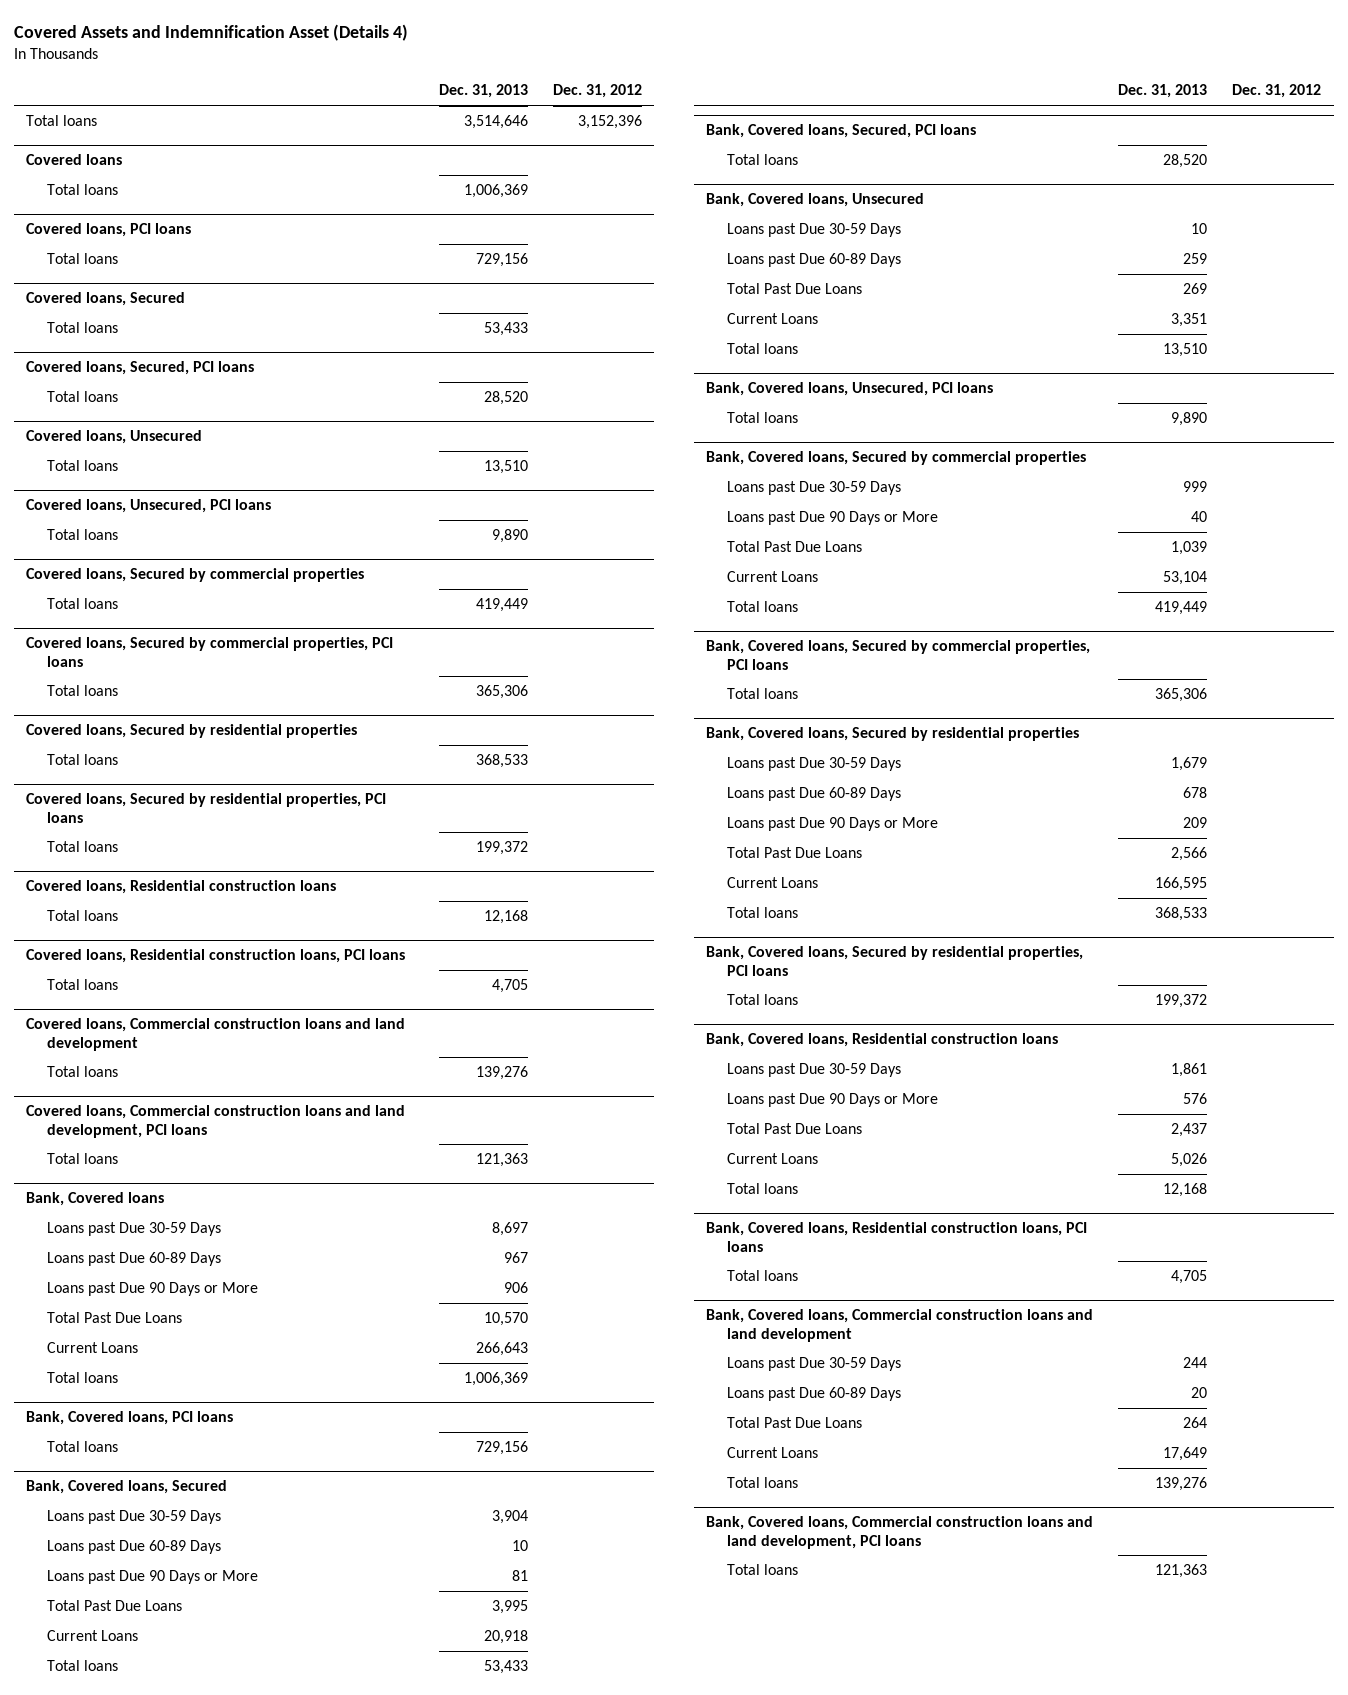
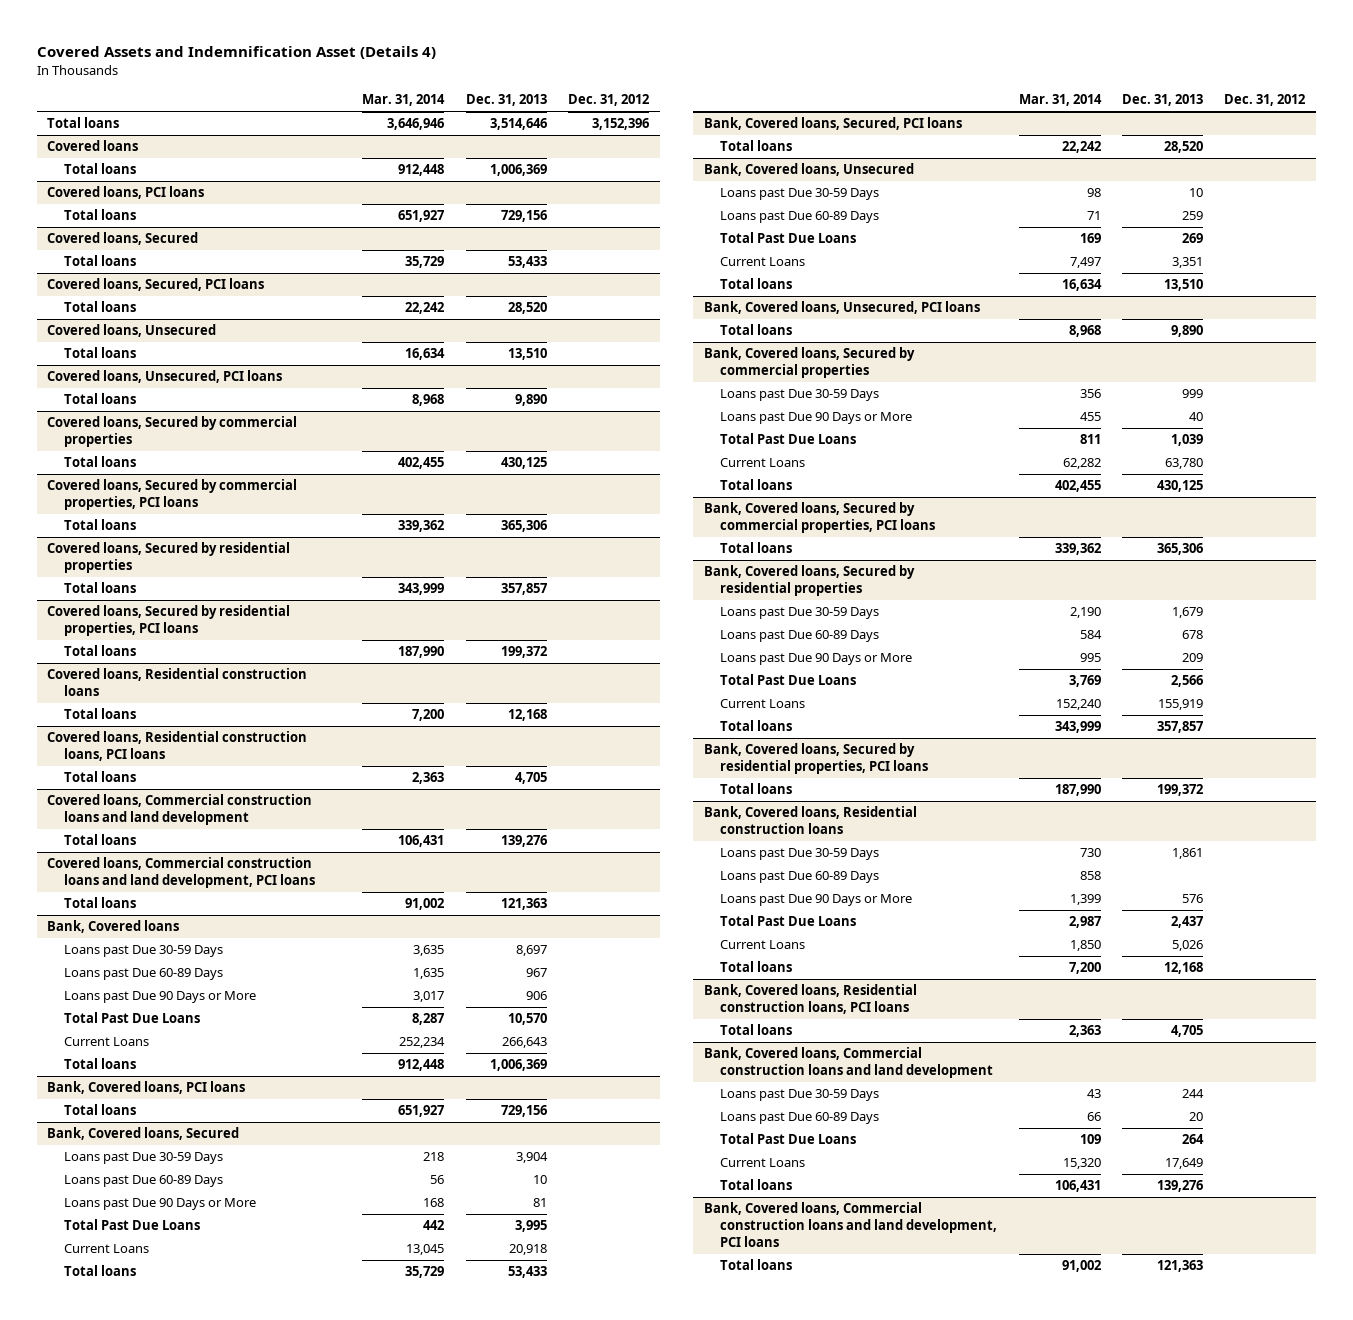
none -> [362,94,446,107] Mar. 31, 2014
[475,598,528,613] 419,449 -> [500,457,547,470] 430,125
[475,754,528,769] 368,533 -> [500,583,547,596] 357,857
[1163,571,1208,586] 53,104 -> [1165,458,1204,470] 63,780
[1155,601,1208,616] 419,449 -> [1157,480,1204,493] 430,125
[1155,877,1208,892] 166,595 -> [1158,699,1204,711] 155,919
[1155,907,1208,922] 368,533 -> [1157,721,1204,734] 357,857
none -> [720,871,880,884] Loans past Due 60-89 Days

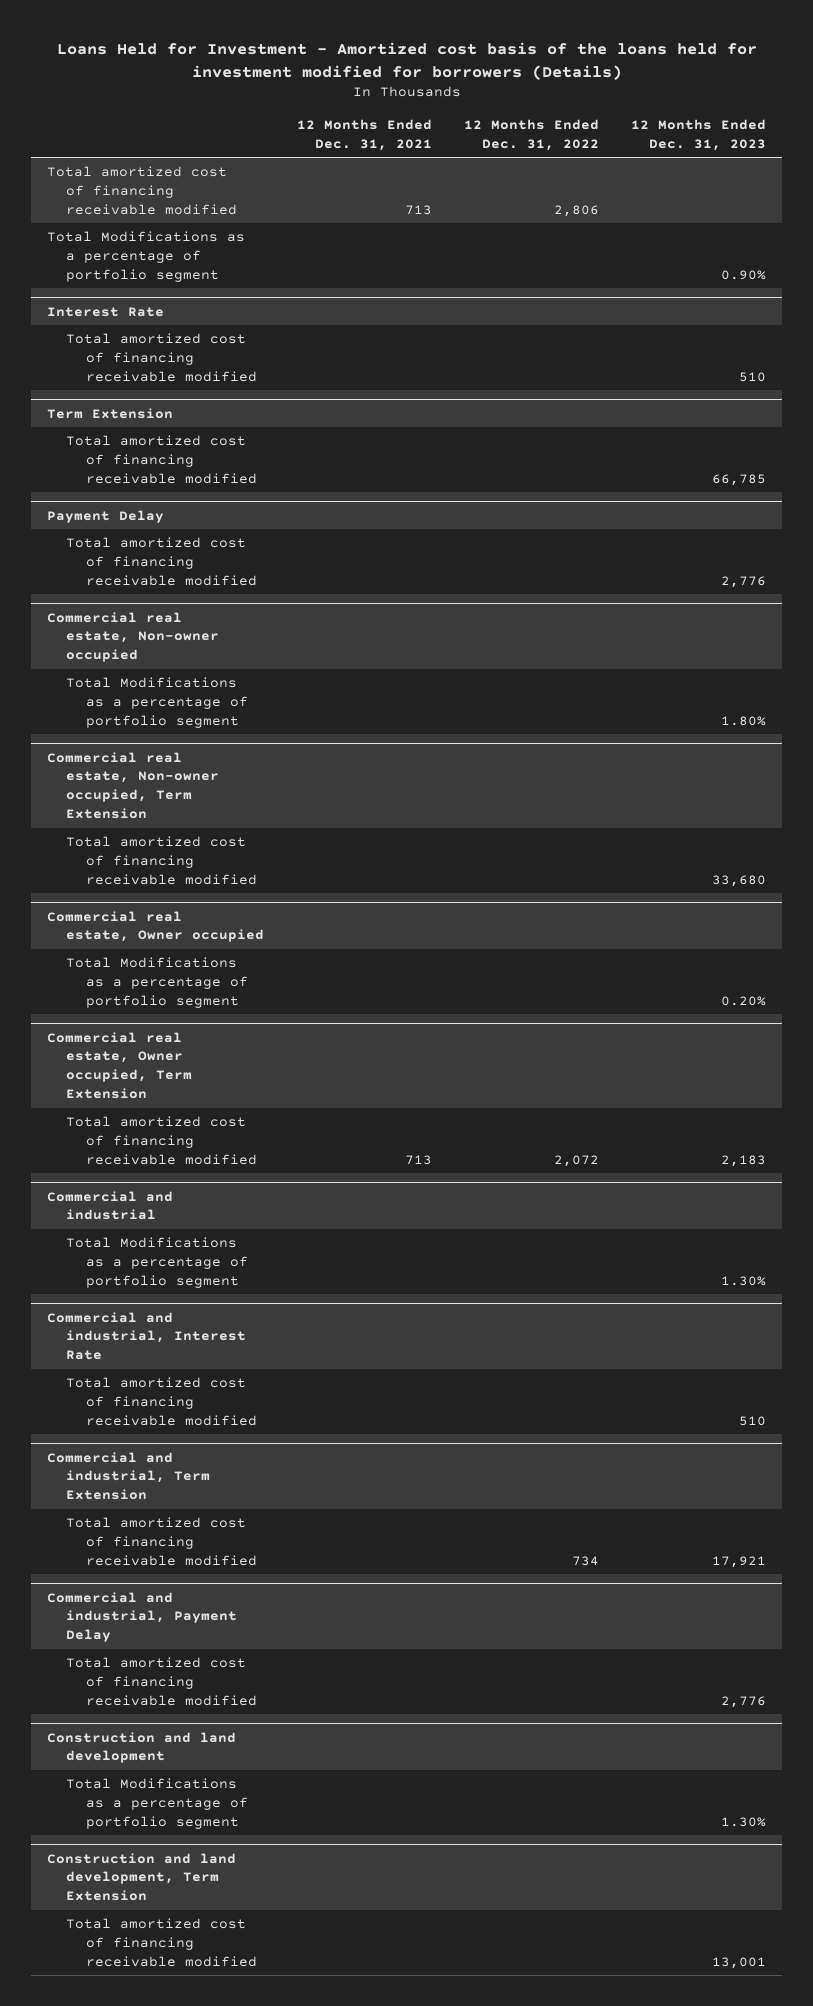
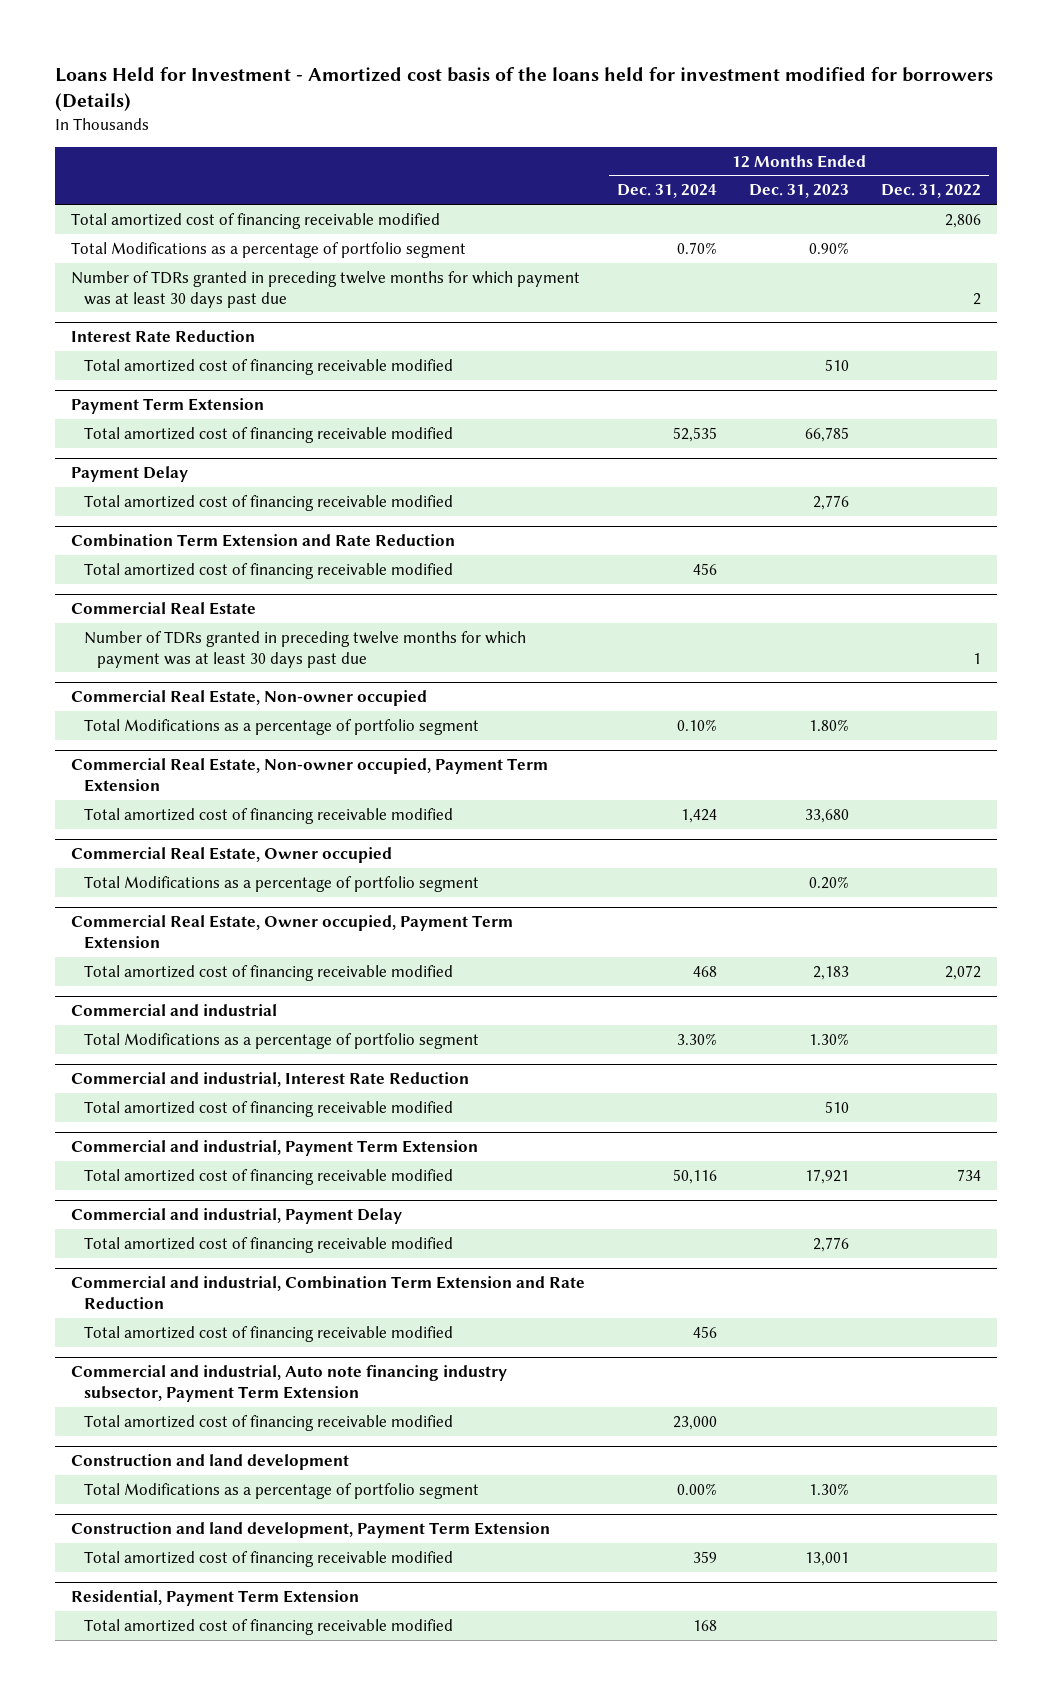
[296,119,432,152] 12 Months Ended Dec. 31, 2021 -> none
none -> [617,184,718,199] Dec. 31, 2024
none -> [71,270,581,308] Number of TDRs granted in preceding twelve months for which payment was at least 30 days past due
[47,306,165,317] Interest Rate -> [71,330,256,343] Interest Rate Reduction
[47,407,174,419] Term Extension -> [71,398,265,415] Payment Term Extension
none -> [71,534,456,548] Combination Term Extension and Rate Reduction
none -> [84,562,454,579] Total amortized cost of financing receivable modified
none -> [71,602,257,616] Commercial Real Estate
none -> [84,630,527,668] Number of TDRs granted in preceding twelve months for which payment was at least 30 days past due
[47,611,220,663] Commercial real estate, Non-owner occupied -> [71,690,428,707] Commercial Real Estate, Non-owner occupied
[47,751,220,820] Commercial real estate, Non-owner occupied, Term Extension -> [71,758,549,792] Commercial Real Estate, Non-owner occupied, Payment Term Extension
[47,910,265,943] Commercial real estate, Owner occupied -> [71,847,393,864] Commercial Real Estate, Owner occupied
[47,1031,193,1100] Commercial real estate, Owner occupied, Term Extension -> [71,915,514,949] Commercial Real Estate, Owner occupied, Payment Term Extension
[47,1311,247,1361] Commercial and industrial, Interest Rate -> [71,1072,470,1088] Commercial and industrial, Interest Rate Reduction
[47,1451,211,1501] Commercial and industrial, Term Extension -> [71,1140,479,1157] Commercial and industrial, Payment Term Extension
none -> [71,1276,586,1309] Commercial and industrial, Combination Term Extension and Rate Reduction
none -> [84,1325,454,1342] Total amortized cost of financing receivable modified
none -> [71,1365,508,1402] Commercial and industrial, Auto note financing industry subsector, Payment Term Extension
none -> [84,1414,454,1431] Total amortized cost of financing receivable modified
[47,1852,237,1902] Construction and land development, Term Extension -> [71,1522,551,1539] Construction and land development, Payment Term Extension
none -> [71,1590,360,1607] Residential, Payment Term Extension
none -> [84,1618,454,1635] Total amortized cost of financing receivable modified

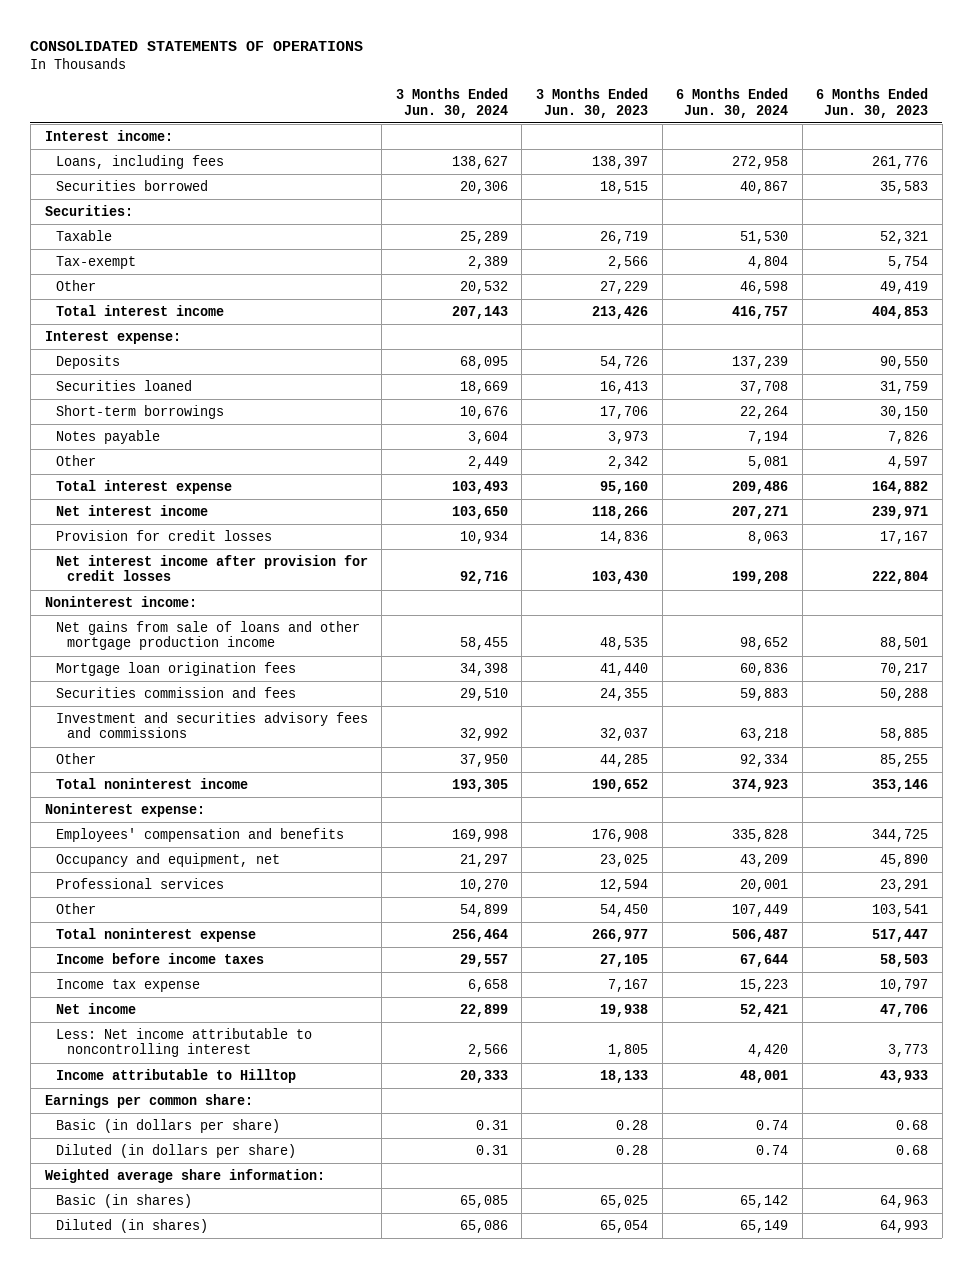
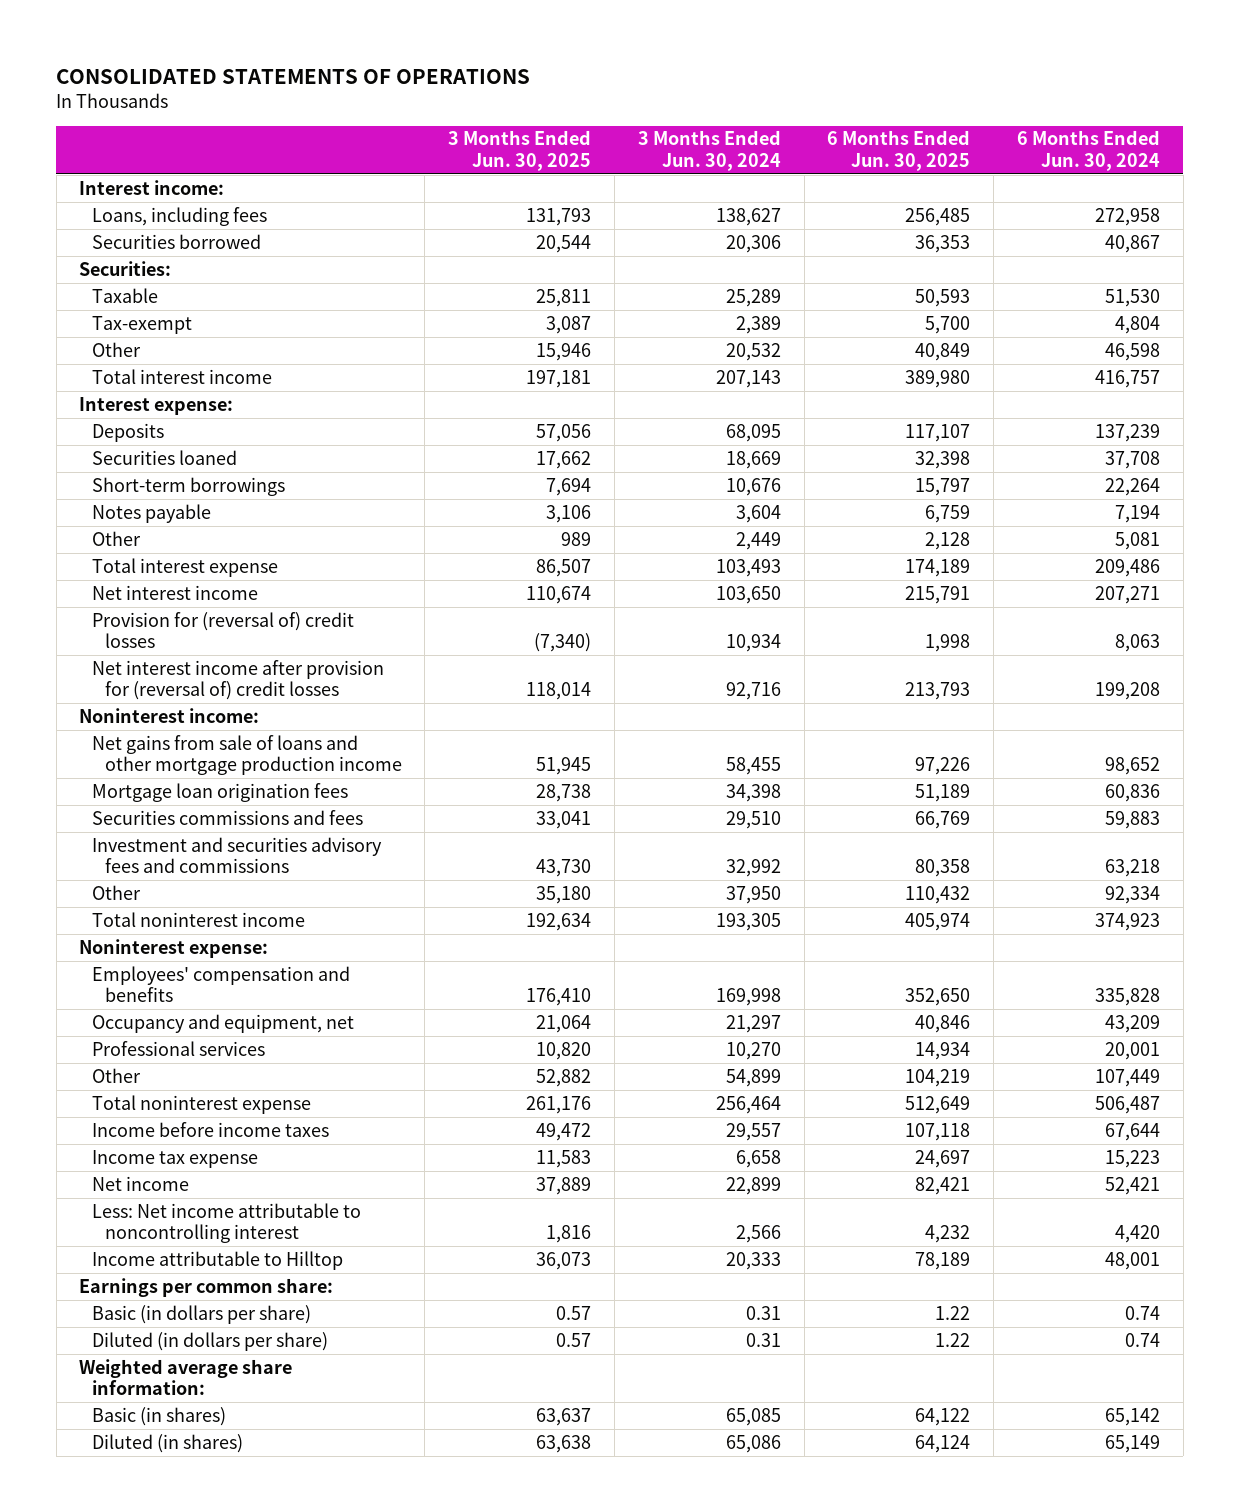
[535,88,648,118] 3 Months Ended Jun. 30, 2023 -> none
[816,88,929,118] 6 Months Ended Jun. 30, 2023 -> none
none -> [448,130,592,171] 3 Months Ended Jun. 30, 2025
none -> [827,130,971,171] 6 Months Ended Jun. 30, 2025
[55,529,272,541] Provision for credit losses -> [92,611,355,649] Provision for (reversal of) credit losses
[55,554,368,582] Net interest income after provision for credit losses -> [92,659,385,701] Net interest income after provision for (reversal of) credit losses
[55,686,296,698] Securities commission and fees -> [92,809,364,825] Securities commissions and fees

